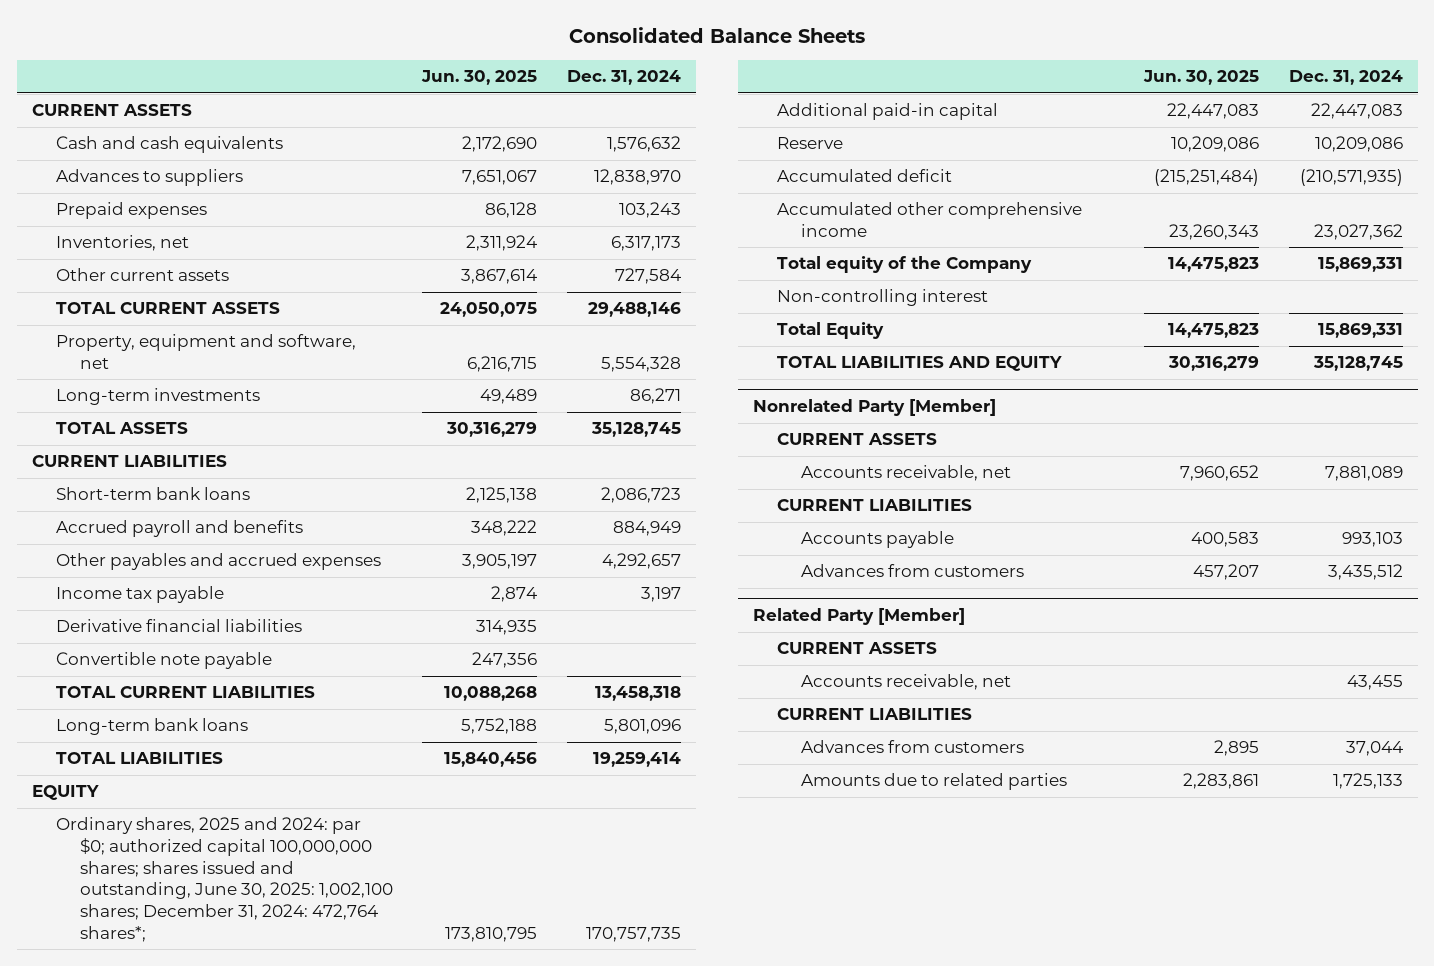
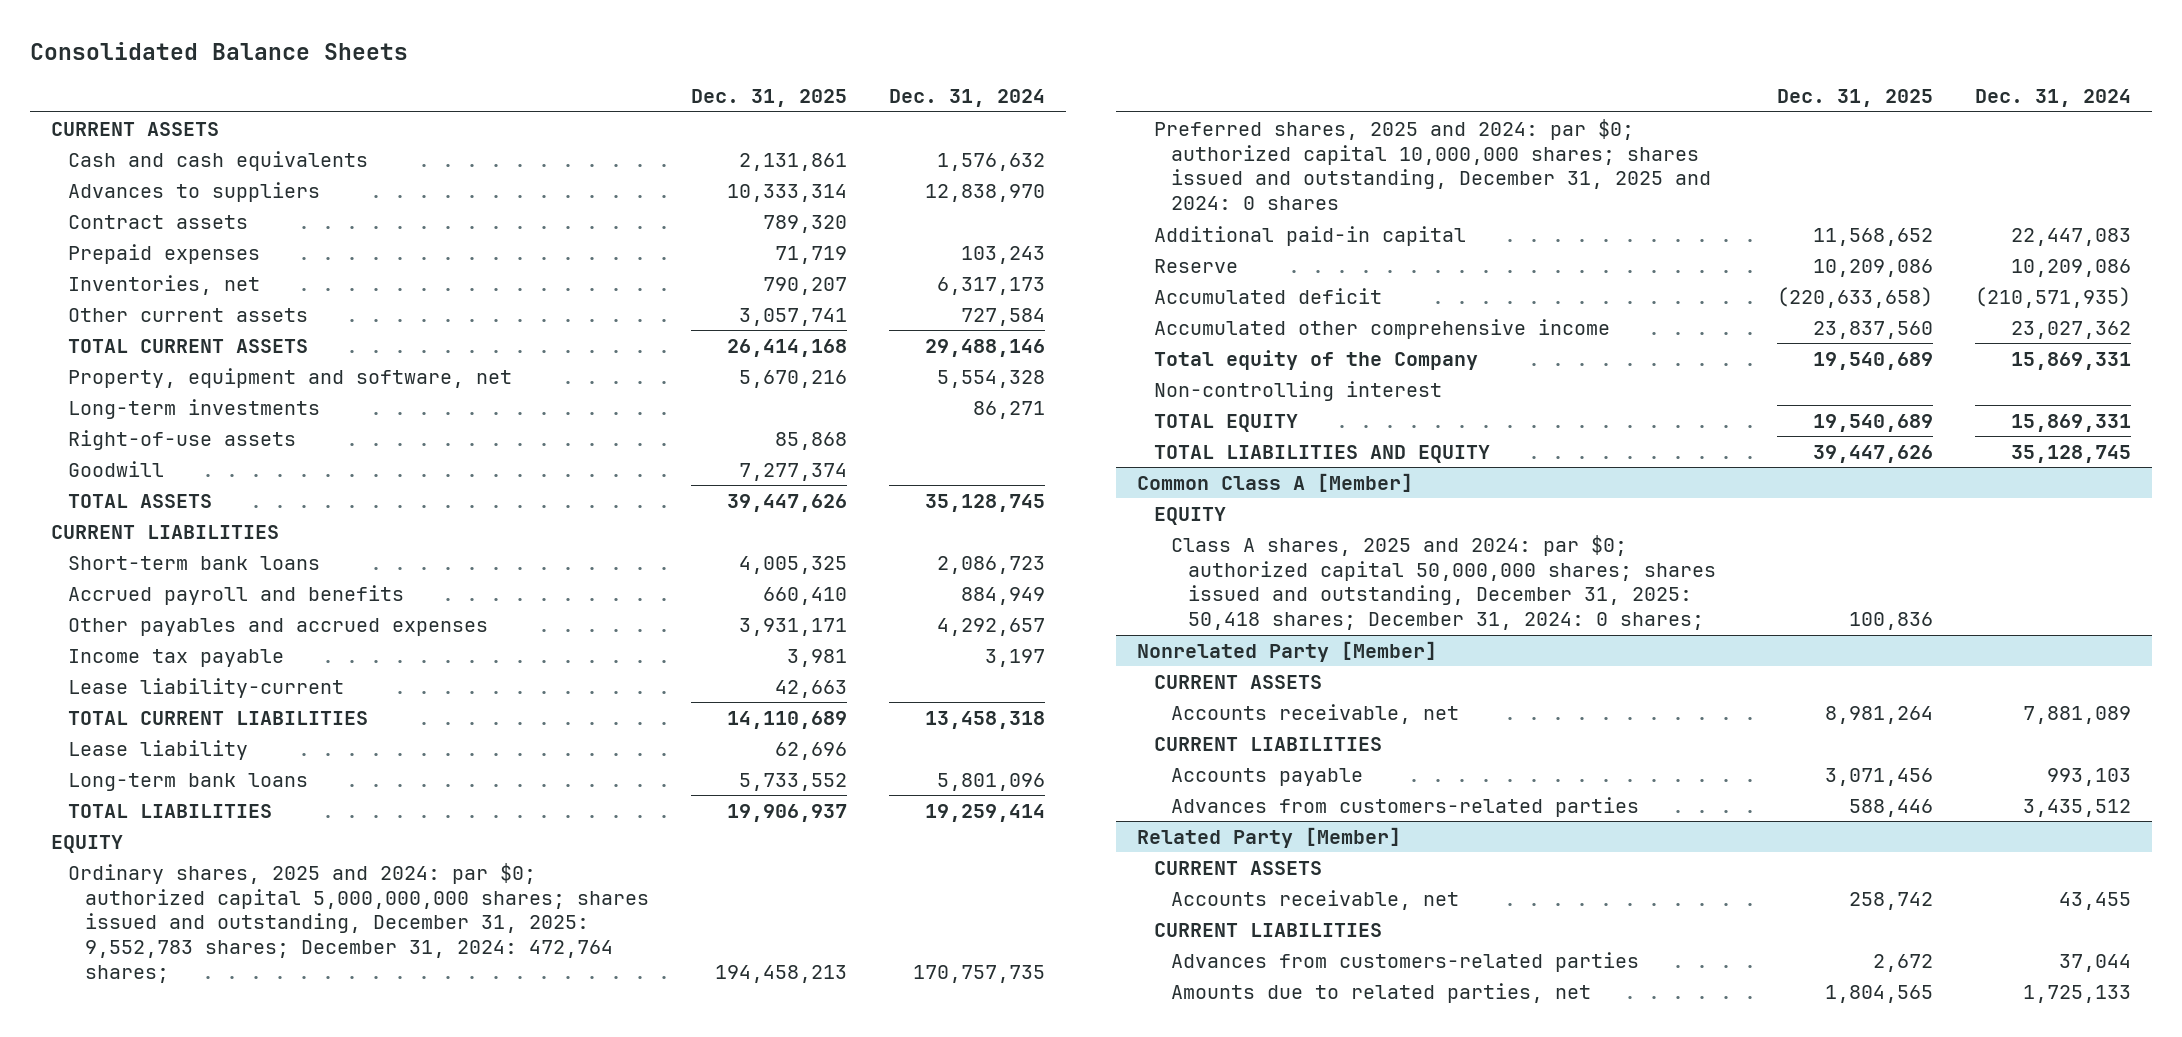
[421,70,538,86] Jun. 30, 2025 -> none
none -> [690,89,847,108] Dec. 31, 2025
none -> [67,214,248,229] Contract assets
none -> [67,429,296,450] Right-of-use assets
none -> [67,460,164,477] Goodwill
[55,619,302,633] Derivative financial liabilities -> none
[55,652,272,670] Convertible note payable -> none
none -> [67,677,344,698] Lease liability-current
none -> [67,739,248,760] Lease liability
[55,817,393,942] Ordinary shares, 2025 and 2024: par $0; authorized capital 100,000,000 shares; shares issued and outstanding, June 30, 2025: 1,002,100 shares; December 31, 2024: 472,764 shares*; -> [67,862,649,983] Ordinary shares, 2025 and 2024: par $0; authorized capital 5,000,000,000 shares; shares issued and outstanding, December 31, 2025: 9,552,783 shares; December 31, 2024: 472,764 shares;
none -> [1153,118,1711,211] Preferred shares, 2025 and 2024: par $0; authorized capital 10,000,000 shares; shares issued and outstanding, December 31, 2025 and 2024: 0 shares
[777,322,885,340] Total Equity -> [1153,413,1298,432] TOTAL EQUITY
none -> [1136,472,1413,492] Common Class A [Member]
none -> [1153,506,1226,525] EQUITY
none -> [1170,534,1716,631] Class A shares, 2025 and 2024: par $0; authorized capital 50,000,000 shares; shares issued and outstanding, December 31, 2025: 50,418 shares; December 31, 2024: 0 shares;
[801,564,1025,578] Advances from customers -> [1170,796,1639,817] Advances from customers-related parties
[801,740,1025,754] Advances from customers -> [1170,951,1639,972] Advances from customers-related parties
[801,773,1068,791] Amounts due to related parties -> [1170,982,1591,1003] Amounts due to related parties, net

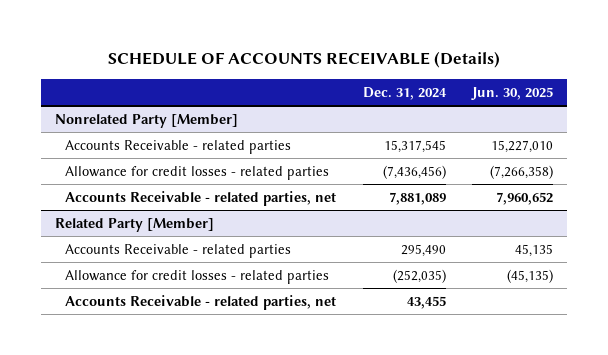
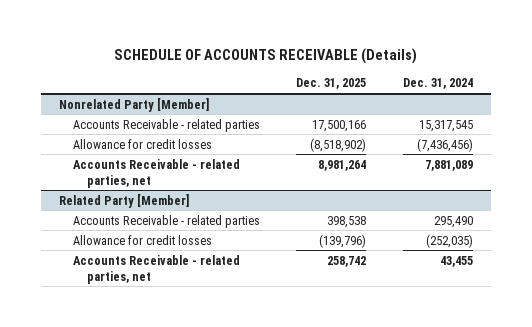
[471,86,554,100] Jun. 30, 2025 -> none
none -> [296,78,367,90] Dec. 31, 2025
[65,165,330,180] Allowance for credit losses - related parties -> [73,138,213,149] Allowance for credit losses
[65,269,330,284] Allowance for credit losses - related parties -> [73,234,213,245] Allowance for credit losses

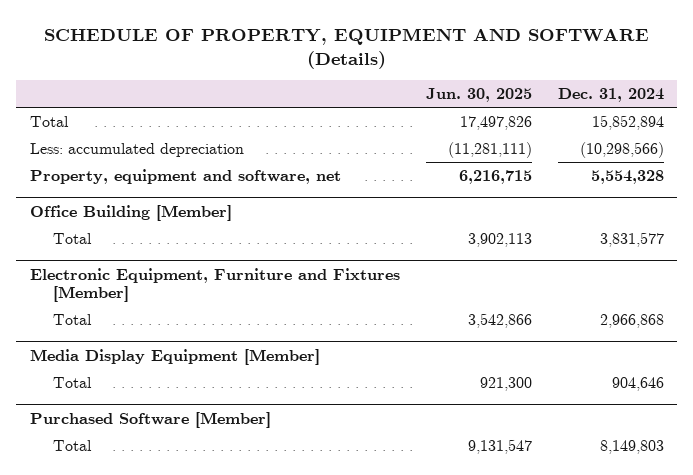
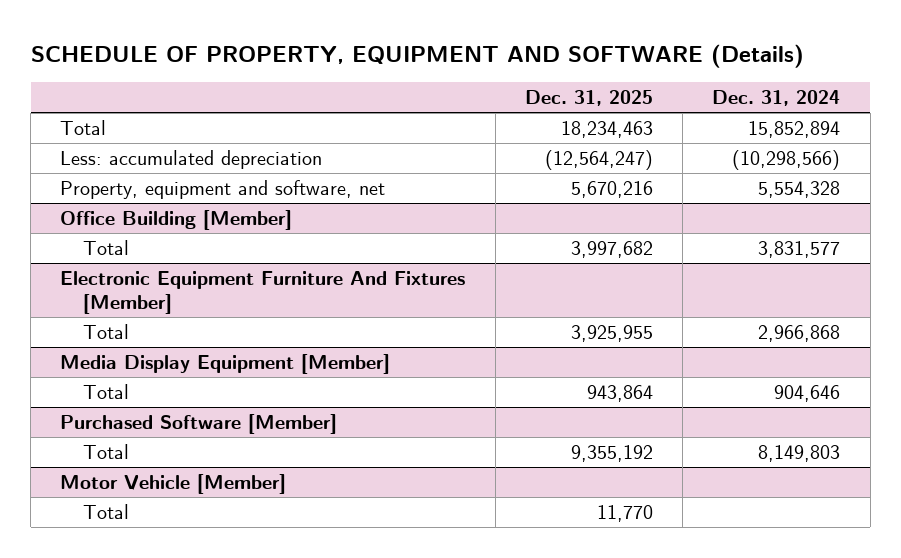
[425,87,532,102] Jun. 30, 2025 -> none
none -> [524,90,653,107] Dec. 31, 2025
[29,267,400,302] Electronic Equipment, Furniture and Fixtures [Member] -> [60,271,466,314] Electronic Equipment Furniture And Fixtures [Member]
none -> [60,474,287,495] Motor Vehicle [Member]
none -> [83,504,130,520] Total

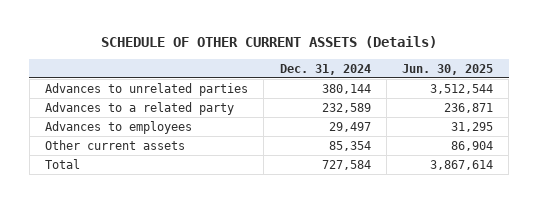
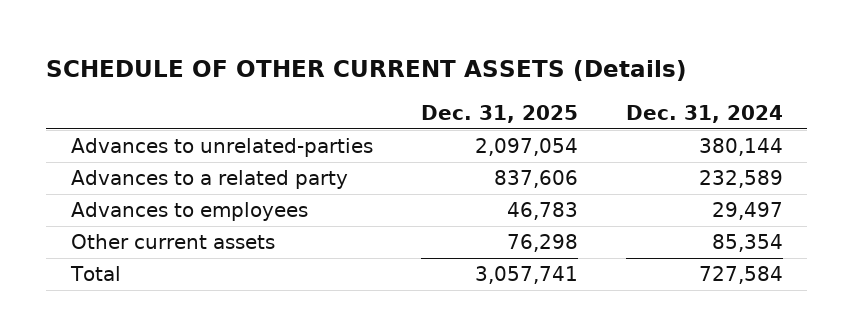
[402,63,494,75] Jun. 30, 2025 -> none
none -> [420,105,578,124] Dec. 31, 2025
[45,82,249,96] Advances to unrelated parties -> [70,138,373,158] Advances to unrelated-parties

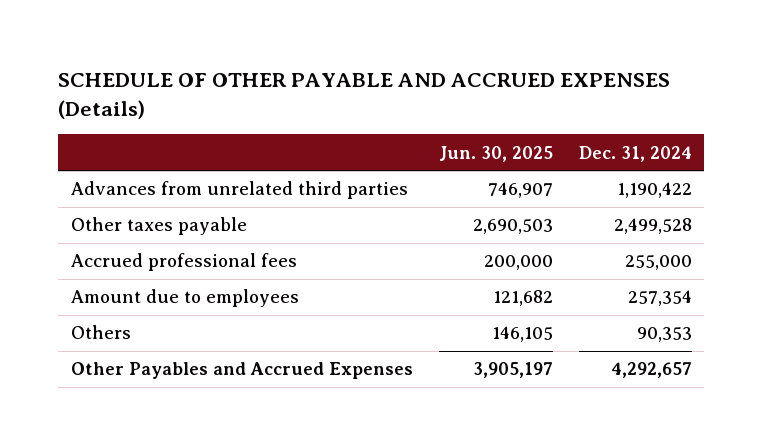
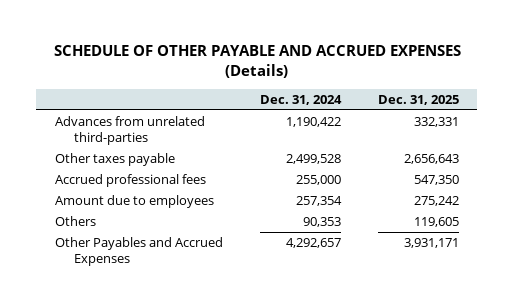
[438,145,553,162] Jun. 30, 2025 -> none
none -> [377,94,459,105] Dec. 31, 2025
[70,181,408,200] Advances from unrelated third parties -> [54,115,205,146] Advances from unrelated third-parties

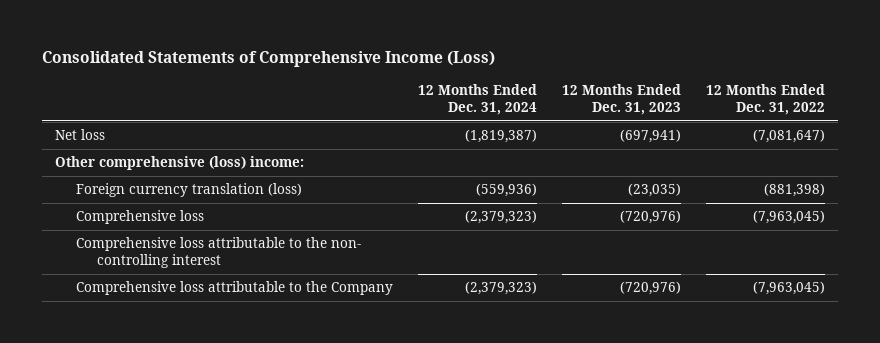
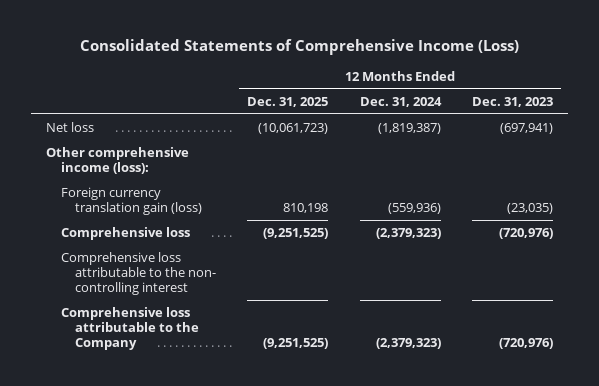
[706,84,826,115] 12 Months Ended Dec. 31, 2022 -> none
none -> [247,96,329,107] Dec. 31, 2025
[54,156,304,171] Other comprehensive (loss) income: -> [46,147,190,175] Other comprehensive income (loss):
[75,183,302,198] Foreign currency translation (loss) -> [60,187,203,216] Foreign currency translation gain (loss)

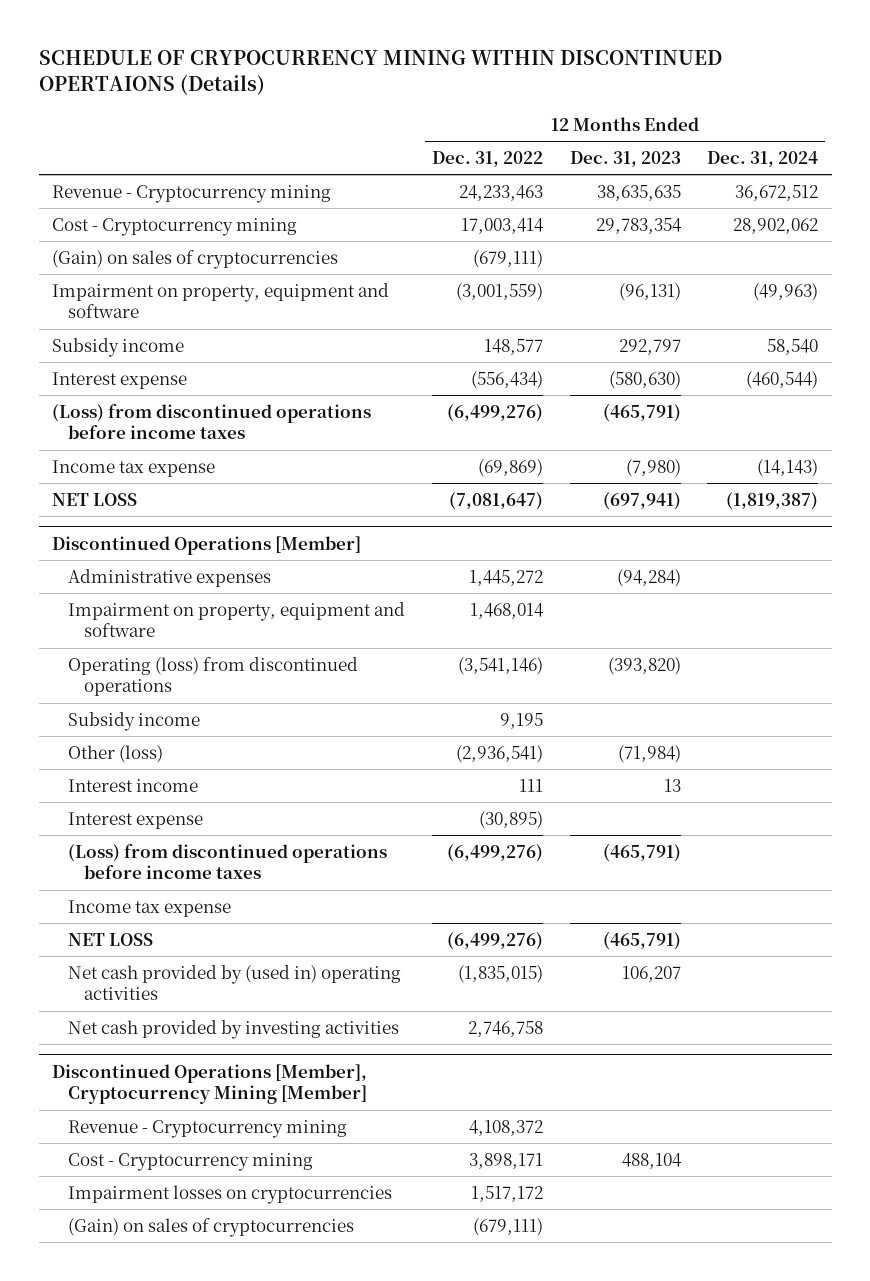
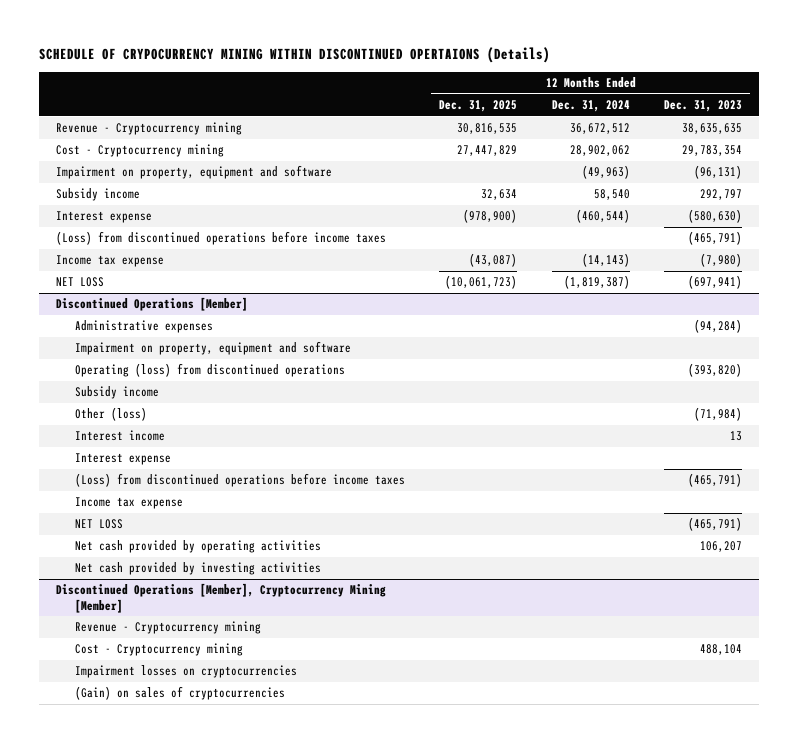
[431,150,543,167] Dec. 31, 2022 -> none
none -> [439,100,518,113] Dec. 31, 2025
[51,249,338,269] (Gain) on sales of cryptocurrencies -> none
[68,964,402,1001] Net cash provided by (used in) operating activities -> [75,540,322,554] Net cash provided by operating activities

